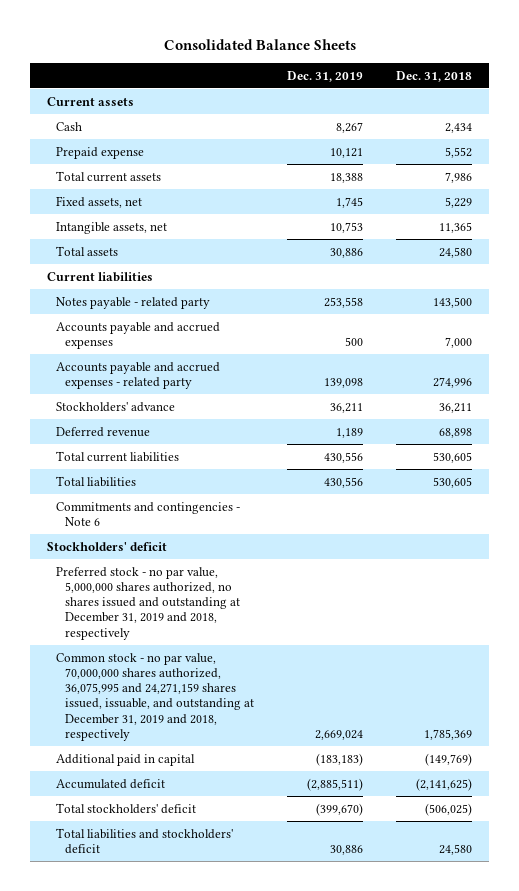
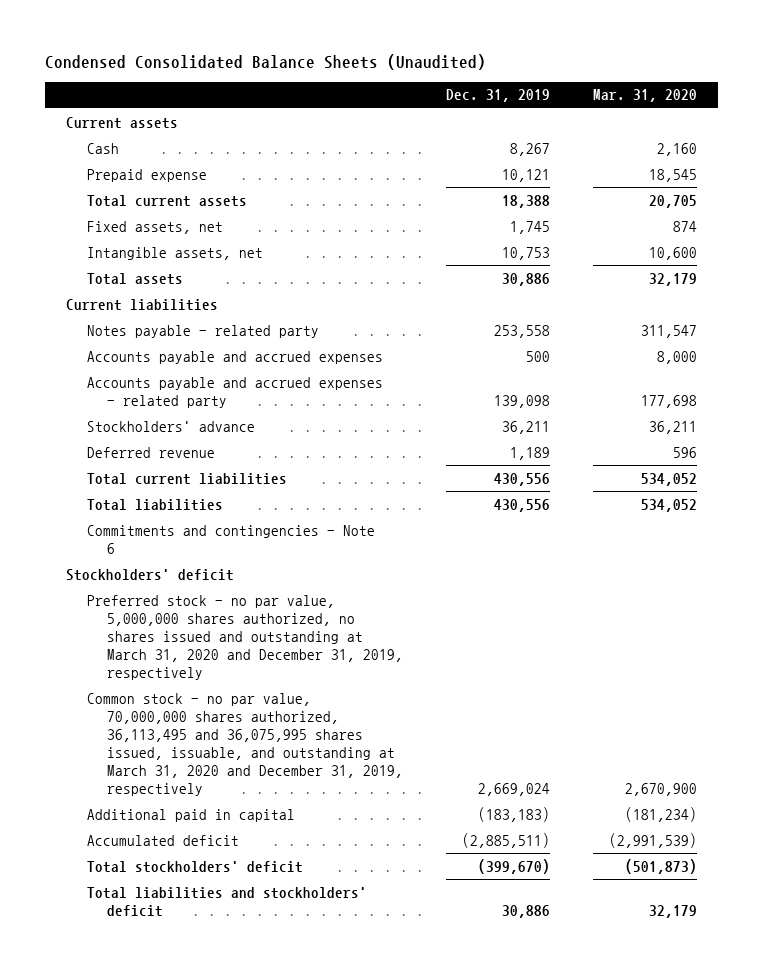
[163,39,356,51] Consolidated Balance Sheets -> [44,54,486,71] Condensed Consolidated Balance Sheets (Unaudited)
[396,70,473,82] Dec. 31, 2018 -> none
none -> [592,89,697,103] Mar. 31, 2020
[55,566,240,640] Preferred stock - no par value, 5,000,000 shares authorized, no shares issued and outstanding at December 31, 2019 and 2018, respectively -> [86,594,403,681] Preferred stock - no par value, 5,000,000 shares authorized, no shares issued and outstanding at March 31, 2020 and December 31, 2019, respectively
[55,652,254,741] Common stock - no par value, 70,000,000 shares authorized, 36,075,995 and 24,271,159 shares issued, issuable, and outstanding at December 31, 2019 and 2018, respectively -> [86,692,403,797] Common stock - no par value, 70,000,000 shares authorized, 36,113,495 and 36,075,995 shares issued, issuable, and outstanding at March 31, 2020 and December 31, 2019, respectively

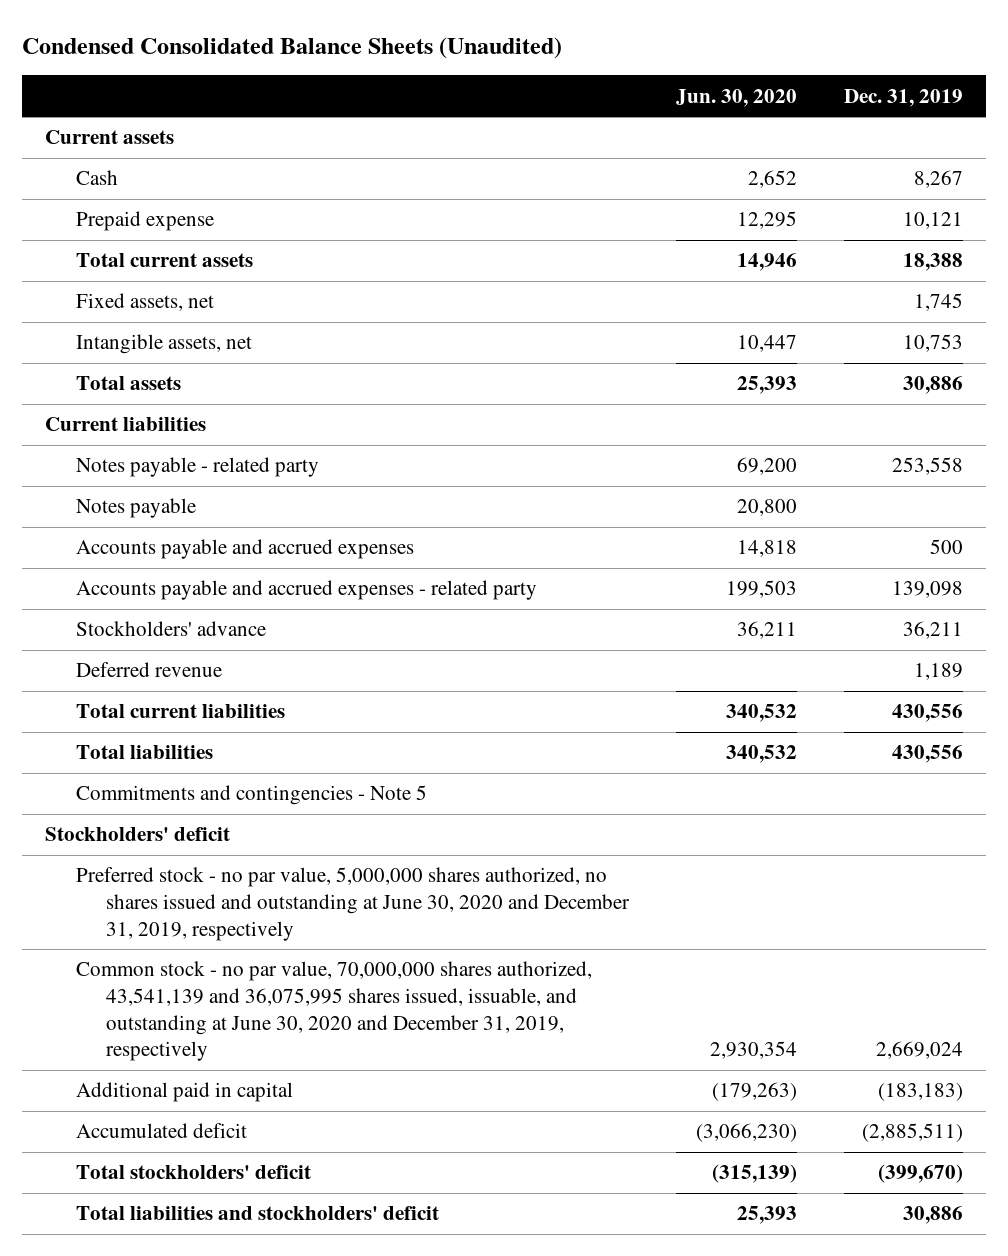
[592,89,697,103] Mar. 31, 2020 -> none
none -> [676,88,798,107] Jun. 30, 2020
none -> [75,498,196,519] Notes payable
[86,524,375,554] Commitments and contingencies - Note 6 -> [75,785,427,806] Commitments and contingencies - Note 5
[86,594,403,681] Preferred stock - no par value, 5,000,000 shares authorized, no shares issued and outstanding at March 31, 2020 and December 31, 2019, respectively -> [75,867,631,941] Preferred stock - no par value, 5,000,000 shares authorized, no shares issued and outstanding at June 30, 2020 and December 31, 2019, respectively
[86,692,403,797] Common stock - no par value, 70,000,000 shares authorized, 36,113,495 and 36,075,995 shares issued, issuable, and outstanding at March 31, 2020 and December 31, 2019, respectively -> [75,961,592,1062] Common stock - no par value, 70,000,000 shares authorized, 43,541,139 and 36,075,995 shares issued, issuable, and outstanding at June 30, 2020 and December 31, 2019, respectively

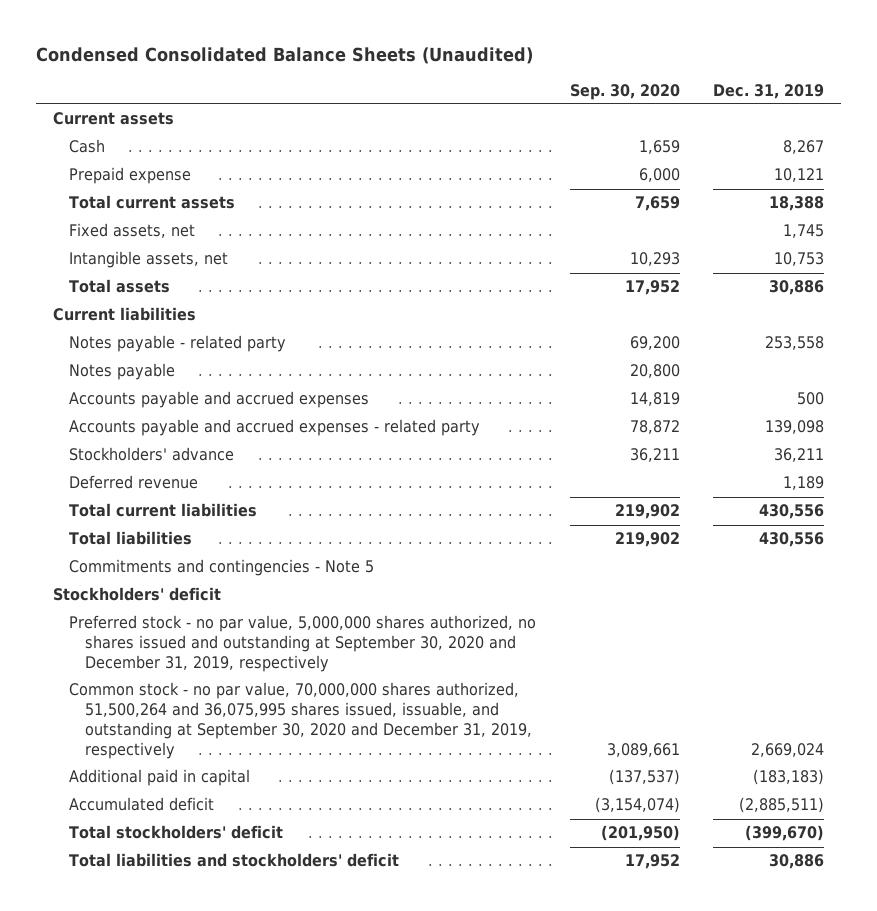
[676,88,798,107] Jun. 30, 2020 -> none
none -> [569,83,680,100] Sep. 30, 2020
[75,867,631,941] Preferred stock - no par value, 5,000,000 shares authorized, no shares issued and outstanding at June 30, 2020 and December 31, 2019, respectively -> [68,615,536,673] Preferred stock - no par value, 5,000,000 shares authorized, no shares issued and outstanding at September 30, 2020 and December 31, 2019, respectively
[75,961,592,1062] Common stock - no par value, 70,000,000 shares authorized, 43,541,139 and 36,075,995 shares issued, issuable, and outstanding at June 30, 2020 and December 31, 2019, respectively -> [68,682,532,760] Common stock - no par value, 70,000,000 shares authorized, 51,500,264 and 36,075,995 shares issued, issuable, and outstanding at September 30, 2020 and December 31, 2019, respectively

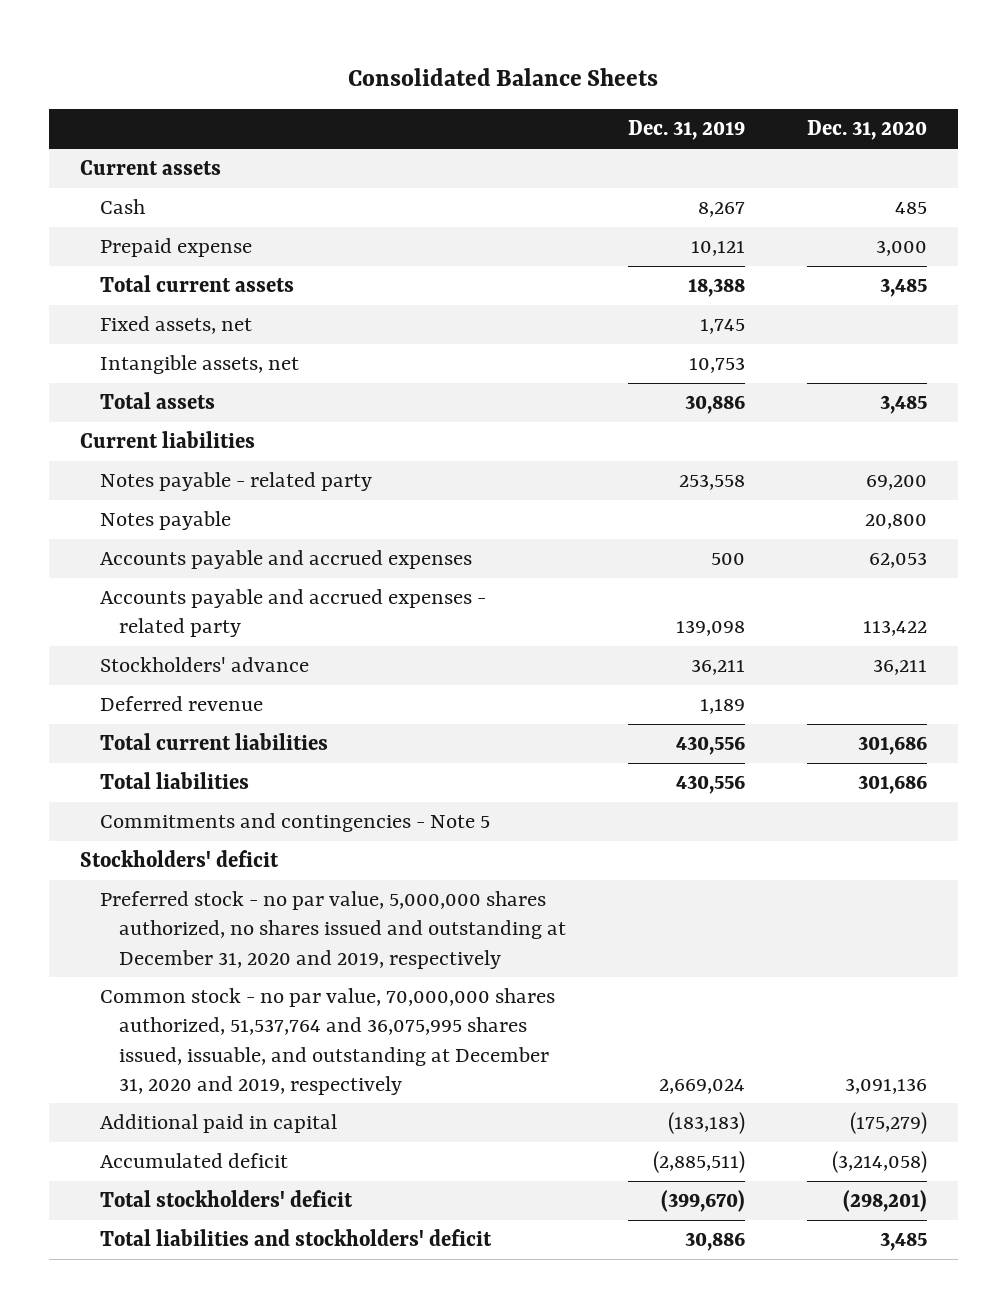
[36,46,534,64] Condensed Consolidated Balance Sheets (Unaudited) -> [348,67,659,86] Consolidated Balance Sheets
[569,83,680,100] Sep. 30, 2020 -> none
none -> [806,120,927,141] Dec. 31, 2020
[68,615,536,673] Preferred stock - no par value, 5,000,000 shares authorized, no shares issued and outstanding at September 30, 2020 and December 31, 2019, respectively -> [99,891,567,969] Preferred stock - no par value, 5,000,000 shares authorized, no shares issued and outstanding at December 31, 2020 and 2019, respectively
[68,682,532,760] Common stock - no par value, 70,000,000 shares authorized, 51,500,264 and 36,075,995 shares issued, issuable, and outstanding at September 30, 2020 and December 31, 2019, respectively -> [99,988,555,1095] Common stock - no par value, 70,000,000 shares authorized, 51,537,764 and 36,075,995 shares issued, issuable, and outstanding at December 31, 2020 and 2019, respectively

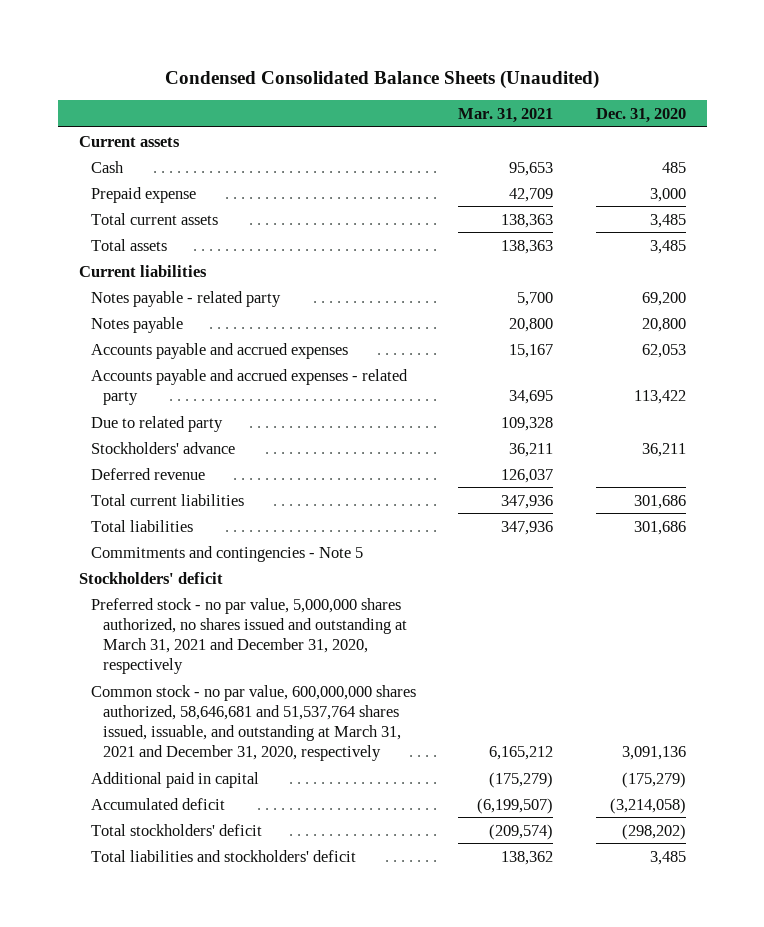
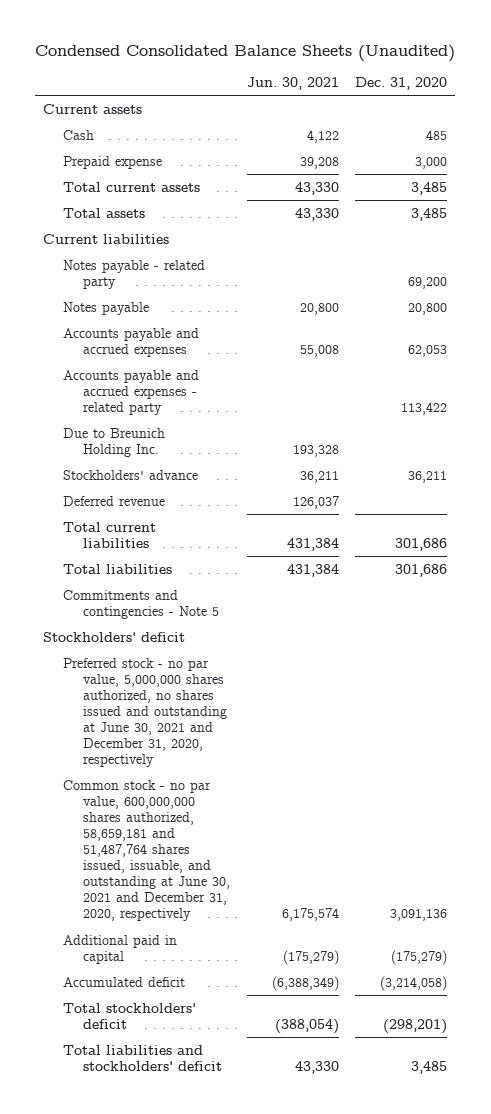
[458,107,554,123] Mar. 31, 2021 -> none
none -> [246,76,339,90] Jun. 30, 2021
[90,415,223,432] Due to related party -> [63,427,166,457] Due to Breunich Holding Inc.
[90,597,407,675] Preferred stock - no par value, 5,000,000 shares authorized, no shares issued and outstanding at March 31, 2021 and December 31, 2020, respectively -> [63,657,228,767] Preferred stock - no par value, 5,000,000 shares authorized, no shares issued and outstanding at June 30, 2021 and December 31, 2020, respectively
[90,684,416,762] Common stock - no par value, 600,000,000 shares authorized, 58,646,681 and 51,537,764 shares issued, issuable, and outstanding at March 31, 2021 and December 31, 2020, respectively -> [63,779,231,922] Common stock - no par value, 600,000,000 shares authorized, 58,659,181 and 51,487,764 shares issued, issuable, and outstanding at June 30, 2021 and December 31, 2020, respectively
[621,823,686,840] (298,202) -> [383,1018,448,1034] (298,201)

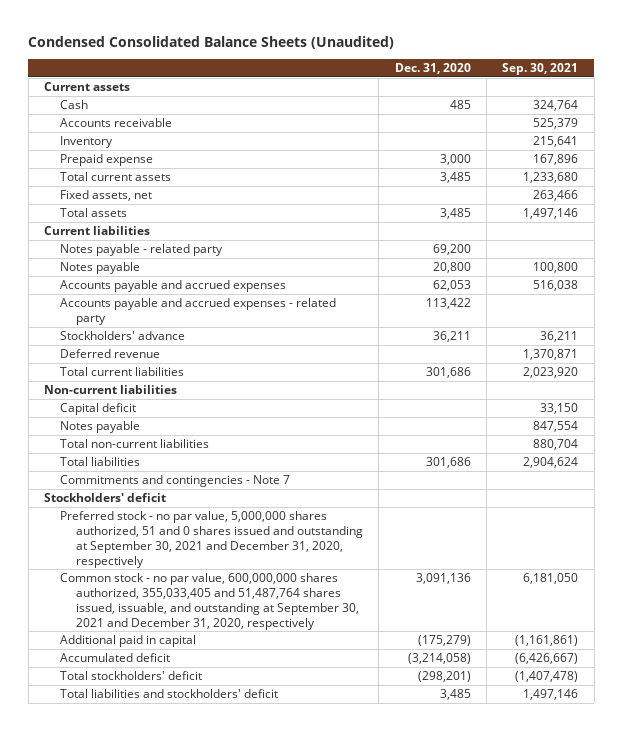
[246,76,339,90] Jun. 30, 2021 -> none
none -> [502,63,579,76] Sep. 30, 2021
none -> [59,118,172,128] Accounts receivable
none -> [59,136,113,149] Inventory
none -> [59,190,152,202] Fixed assets, net
[63,427,166,457] Due to Breunich Holding Inc. -> none
none -> [43,385,177,395] Non-current liabilities
none -> [59,403,136,416] Capital deficit
none -> [59,421,140,434] Notes payable
none -> [59,439,209,449] Total non-current liabilities
[63,589,220,619] Commitments and contingencies - Note 5 -> [59,475,290,488] Commitments and contingencies - Note 7
[63,657,228,767] Preferred stock - no par value, 5,000,000 shares authorized, no shares issued and outstanding at June 30, 2021 and December 31, 2020, respectively -> [59,511,364,568] Preferred stock - no par value, 5,000,000 shares authorized, 51 and 0 shares issued and outstanding at September 30, 2021 and December 31, 2020, respectively
[63,779,231,922] Common stock - no par value, 600,000,000 shares authorized, 58,659,181 and 51,487,764 shares issued, issuable, and outstanding at June 30, 2021 and December 31, 2020, respectively -> [59,573,360,630] Common stock - no par value, 600,000,000 shares authorized, 355,033,405 and 51,487,764 shares issued, issuable, and outstanding at September 30, 2021 and December 31, 2020, respectively

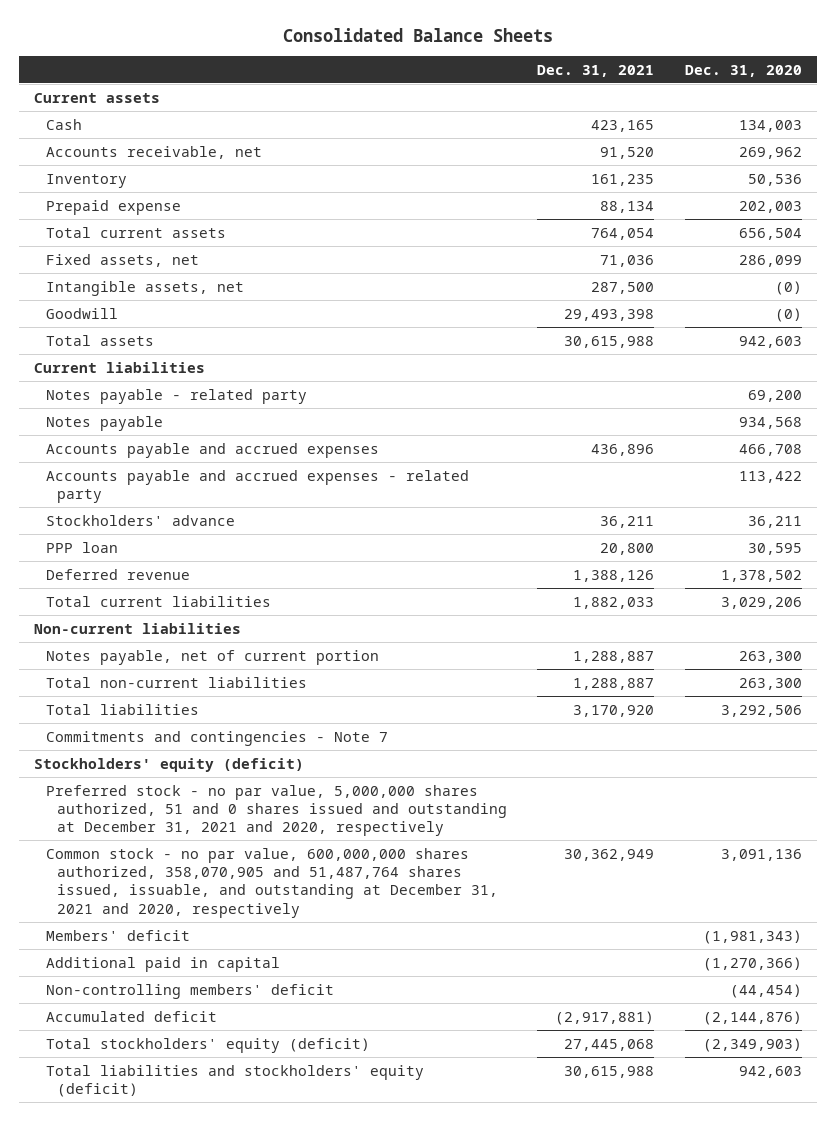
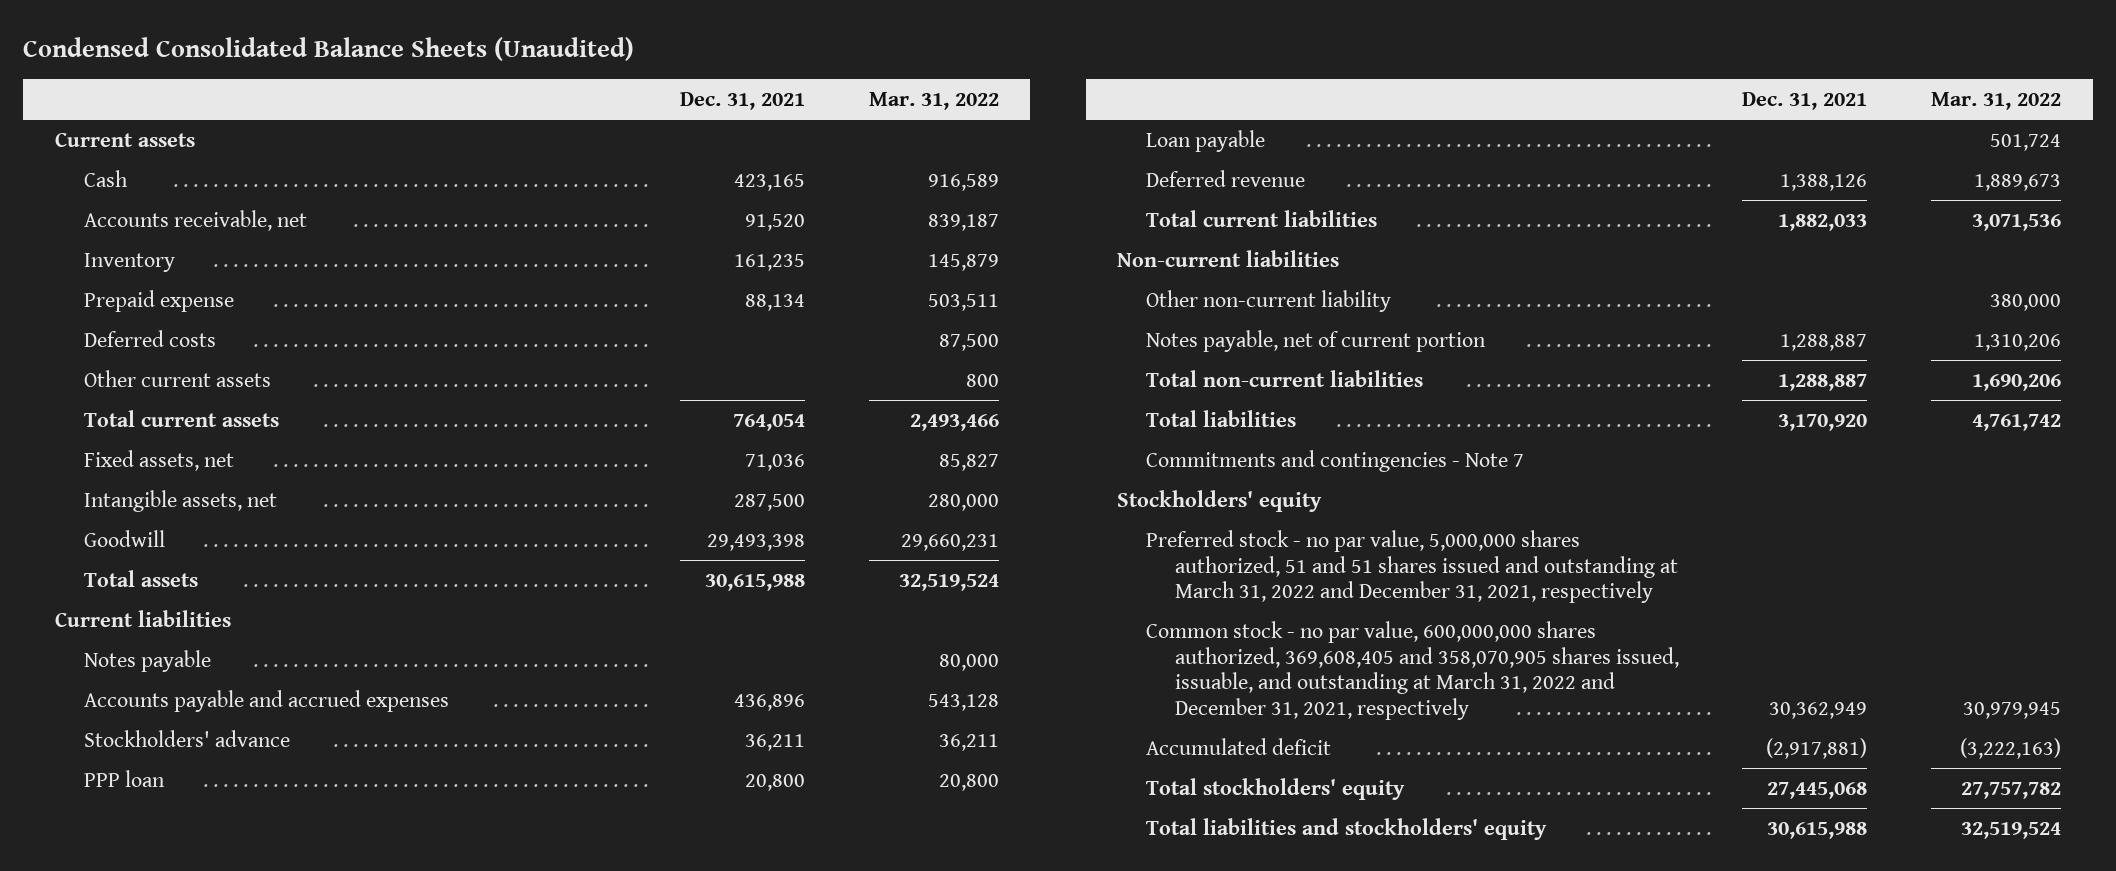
[282,27,553,42] Consolidated Balance Sheets -> [23,37,635,62] Condensed Consolidated Balance Sheets (Unaudited)
[684,64,802,77] Dec. 31, 2020 -> none
none -> [868,92,999,111] Mar. 31, 2022
none -> [83,329,216,347] Deferred costs
none -> [83,369,271,387] Other current assets
[45,388,307,404] Notes payable - related party -> none
[45,469,469,503] Accounts payable and accrued expenses - related party -> none
none -> [1146,129,1266,152] Loan payable
none -> [1146,289,1392,312] Other non-current liability
[45,929,190,941] Members' deficit -> none
[45,956,280,972] Additional paid in capital -> none
[45,983,334,999] Non-controlling members' deficit -> none
[33,757,304,772] Stockholders' equity (deficit) -> [1117,489,1323,512] Stockholders' equity
[45,784,508,837] Preferred stock - no par value, 5,000,000 shares authorized, 51 and 0 shares issued and outstanding at December 31, 2021 and 2020, respectively -> [1146,529,1678,604] Preferred stock - no par value, 5,000,000 shares authorized, 51 and 51 shares issued and outstanding at March 31, 2022 and December 31, 2021, respectively
[45,847,499,918] Common stock - no par value, 600,000,000 shares authorized, 358,070,905 and 51,487,764 shares issued, issuable, and outstanding at December 31, 2021 and 2020, respectively -> [1146,620,1679,721] Common stock - no par value, 600,000,000 shares authorized, 369,608,405 and 358,070,905 shares issued, issuable, and outstanding at March 31, 2022 and December 31, 2021, respectively
[45,1037,370,1053] Total stockholders' equity (deficit) -> [1146,777,1406,800] Total stockholders' equity
[45,1064,424,1097] Total liabilities and stockholders' equity (deficit) -> [1146,817,1548,840] Total liabilities and stockholders' equity

